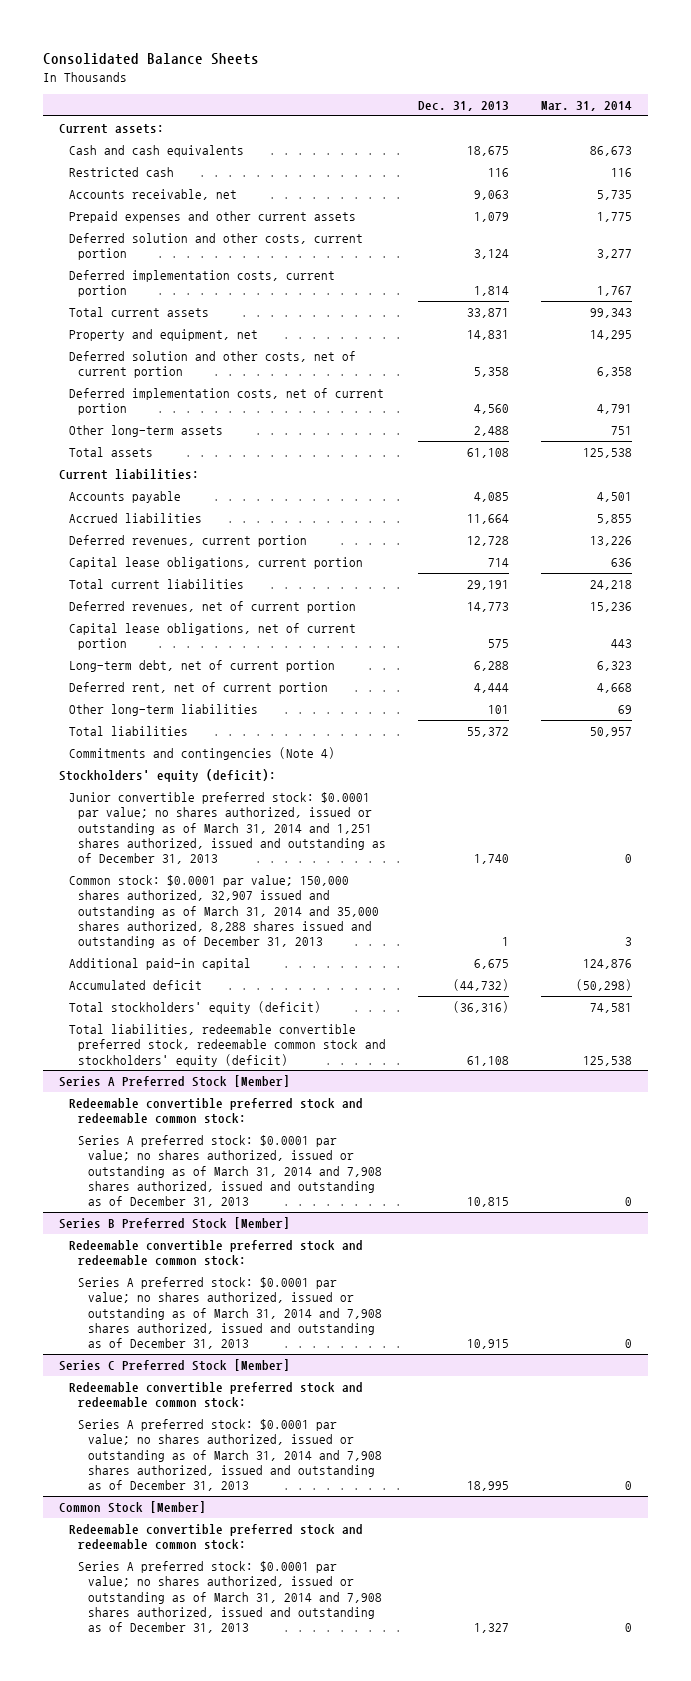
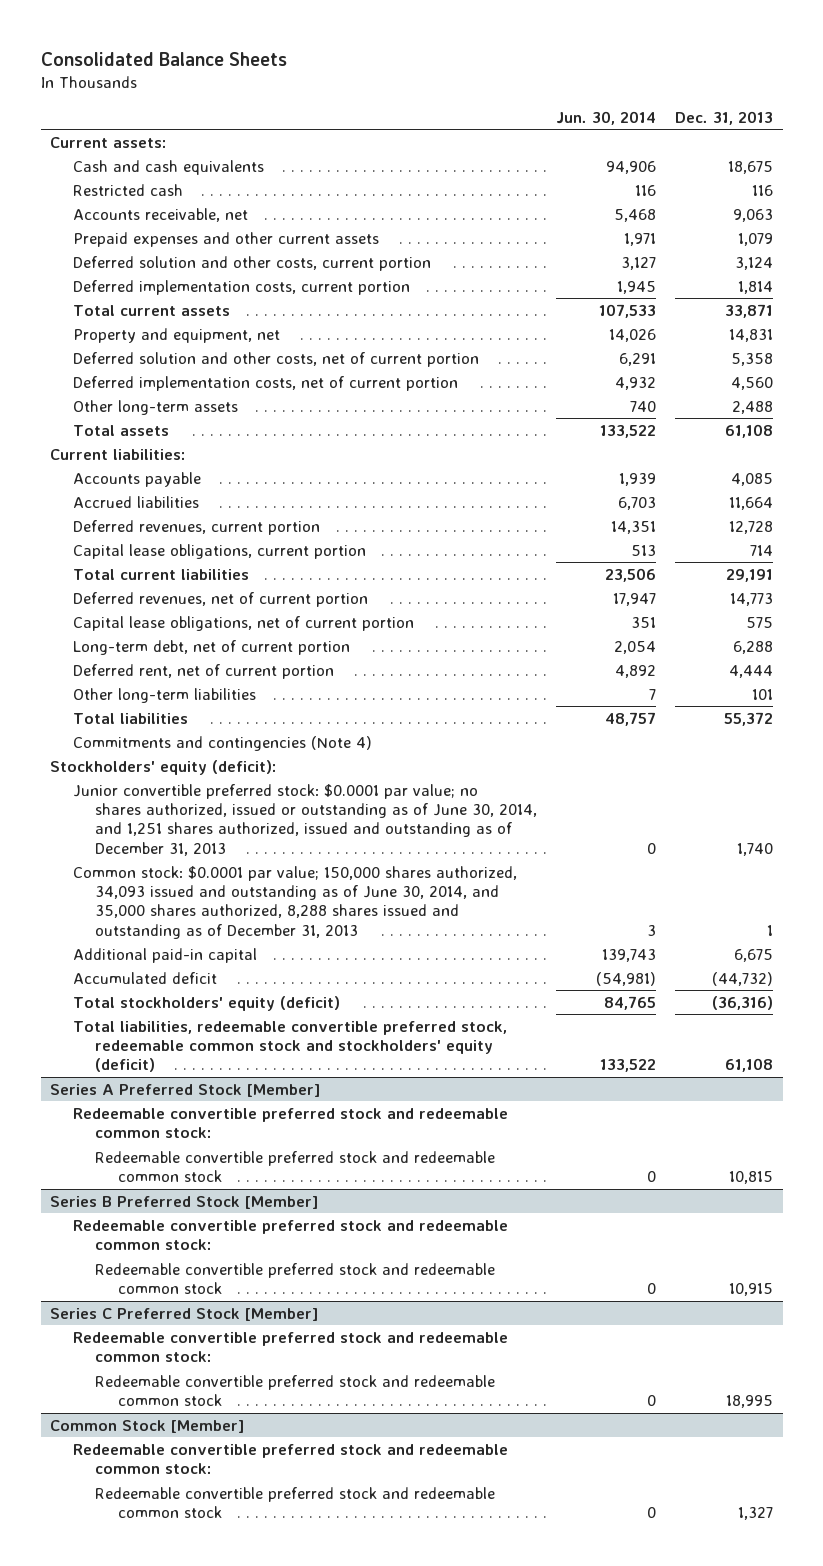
[540,100,632,111] Mar. 31, 2014 -> none
none -> [556,110,657,125] Jun. 30, 2014
[68,792,387,865] Junior convertible preferred stock: $0.0001 par value; no shares authorized, issued or outstanding as of March 31, 2014 and 1,251 shares authorized, issued and outstanding as of December 31, 2013 -> [72,783,538,856] Junior convertible preferred stock: $0.0001 par value; no shares authorized, issued or outstanding as of June 30, 2014, and 1,251 shares authorized, issued and outstanding as of December 31, 2013
[68,875,380,949] Common stock: $0.0001 par value; 150,000 shares authorized, 32,907 issued and outstanding as of March 31, 2014 and 35,000 shares authorized, 8,288 shares issued and outstanding as of December 31, 2013 -> [72,865,517,939] Common stock: $0.0001 par value; 150,000 shares authorized, 34,093 issued and outstanding as of June 30, 2014, and 35,000 shares authorized, 8,288 shares issued and outstanding as of December 31, 2013
[78,1135,382,1208] Series A preferred stock: $0.0001 par value; no shares authorized, issued or outstanding as of March 31, 2014 and 7,908 shares authorized, issued and outstanding as of December 31, 2013 -> [95,1150,496,1183] Redeemable convertible preferred stock and redeemable common stock
[78,1277,382,1350] Series A preferred stock: $0.0001 par value; no shares authorized, issued or outstanding as of March 31, 2014 and 7,908 shares authorized, issued and outstanding as of December 31, 2013 -> [95,1262,496,1295] Redeemable convertible preferred stock and redeemable common stock
[78,1419,382,1492] Series A preferred stock: $0.0001 par value; no shares authorized, issued or outstanding as of March 31, 2014 and 7,908 shares authorized, issued and outstanding as of December 31, 2013 -> [95,1374,496,1407] Redeemable convertible preferred stock and redeemable common stock
[78,1561,382,1634] Series A preferred stock: $0.0001 par value; no shares authorized, issued or outstanding as of March 31, 2014 and 7,908 shares authorized, issued and outstanding as of December 31, 2013 -> [95,1486,496,1519] Redeemable convertible preferred stock and redeemable common stock

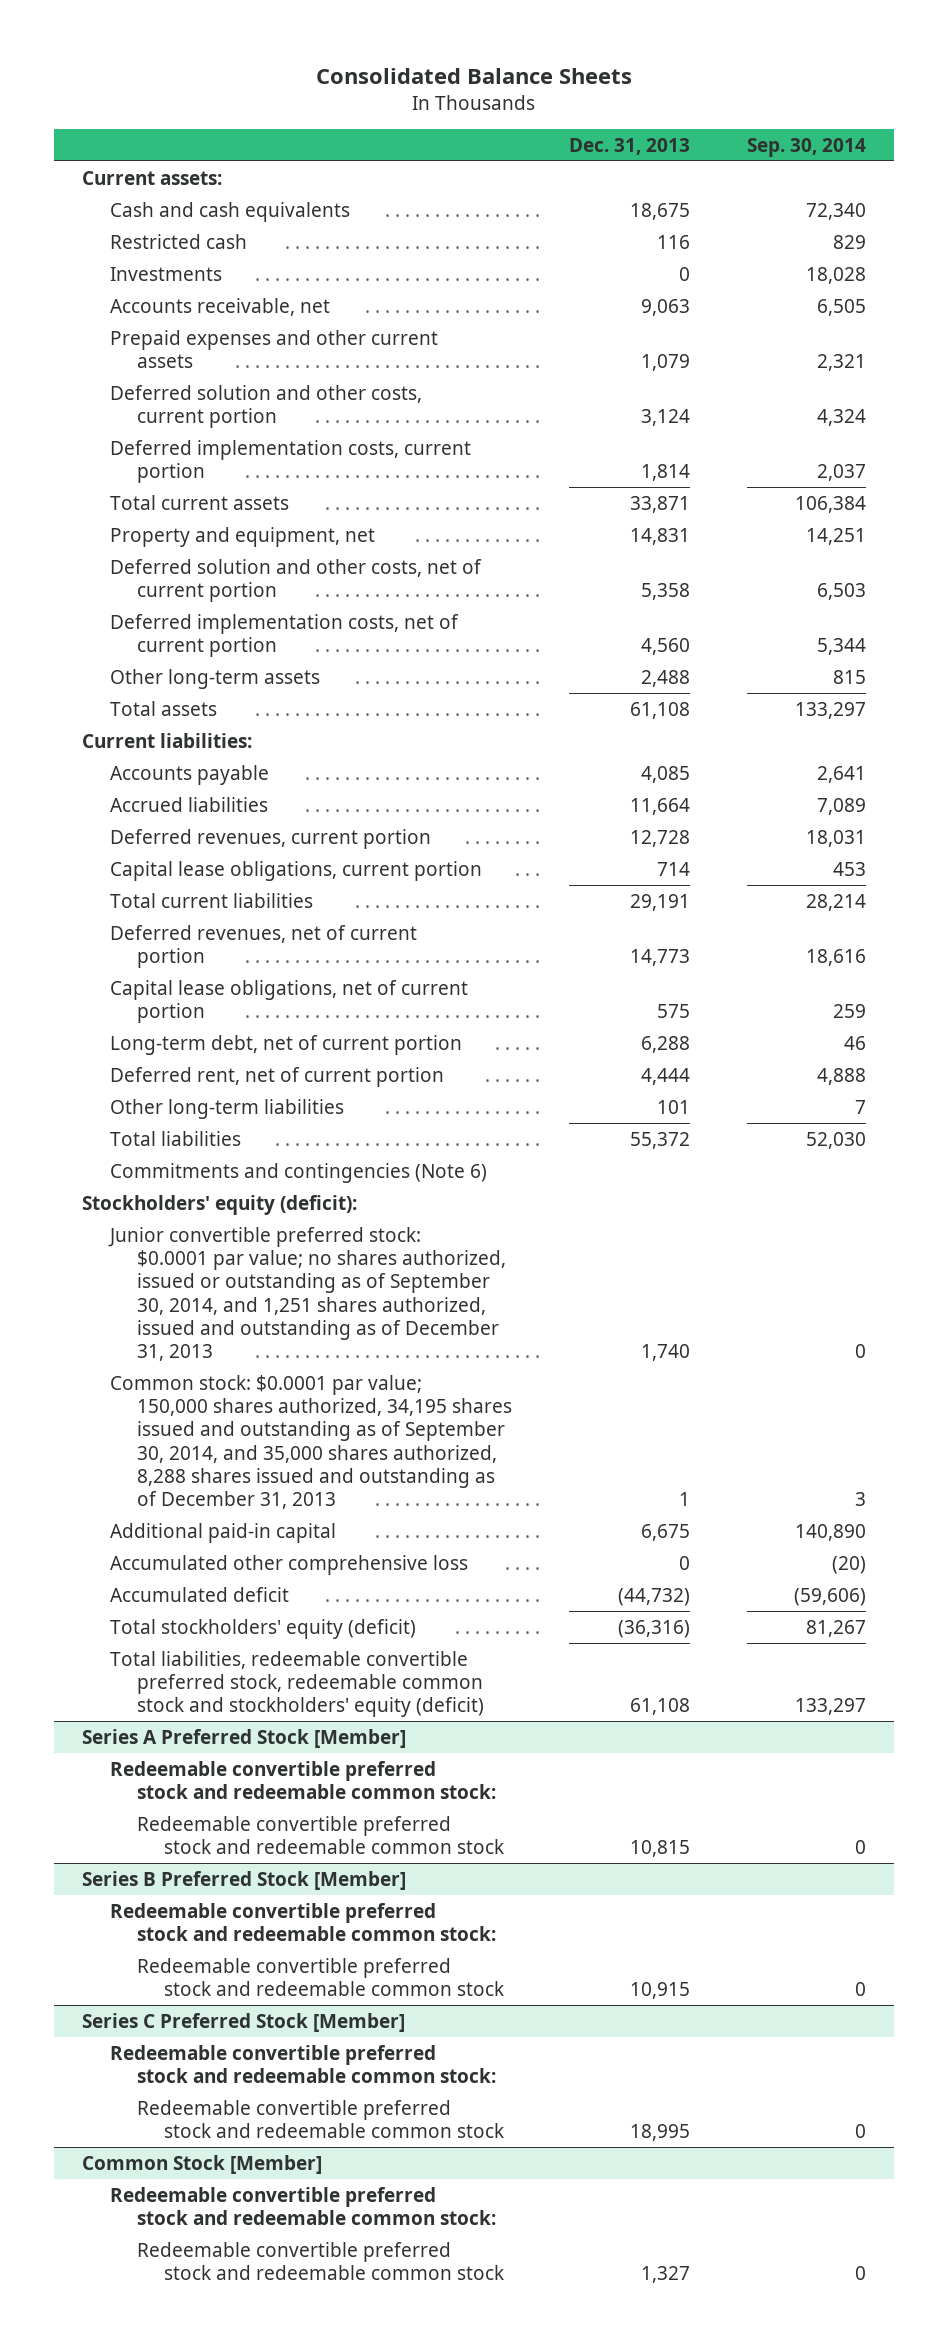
[556,110,657,125] Jun. 30, 2014 -> none
none -> [746,137,866,157] Sep. 30, 2014
none -> [109,266,222,281] Investments
[72,735,372,751] Commitments and contingencies (Note 4) -> [109,1162,487,1183] Commitments and contingencies (Note 6)
[72,783,538,856] Junior convertible preferred stock: $0.0001 par value; no shares authorized, issued or outstanding as of June 30, 2014, and 1,251 shares authorized, issued and outstanding as of December 31, 2013 -> [107,1226,506,1362] Junior convertible preferred stock: $0.0001 par value; no shares authorized, issued or outstanding as of September 30, 2014, and 1,251 shares authorized, issued and outstanding as of December 31, 2013
[72,865,517,939] Common stock: $0.0001 par value; 150,000 shares authorized, 34,093 issued and outstanding as of June 30, 2014, and 35,000 shares authorized, 8,288 shares issued and outstanding as of December 31, 2013 -> [109,1374,512,1510] Common stock: $0.0001 par value; 150,000 shares authorized, 34,195 shares issued and outstanding as of September 30, 2014, and 35,000 shares authorized, 8,288 shares issued and outstanding as of December 31, 2013
none -> [109,1554,468,1575] Accumulated other comprehensive loss

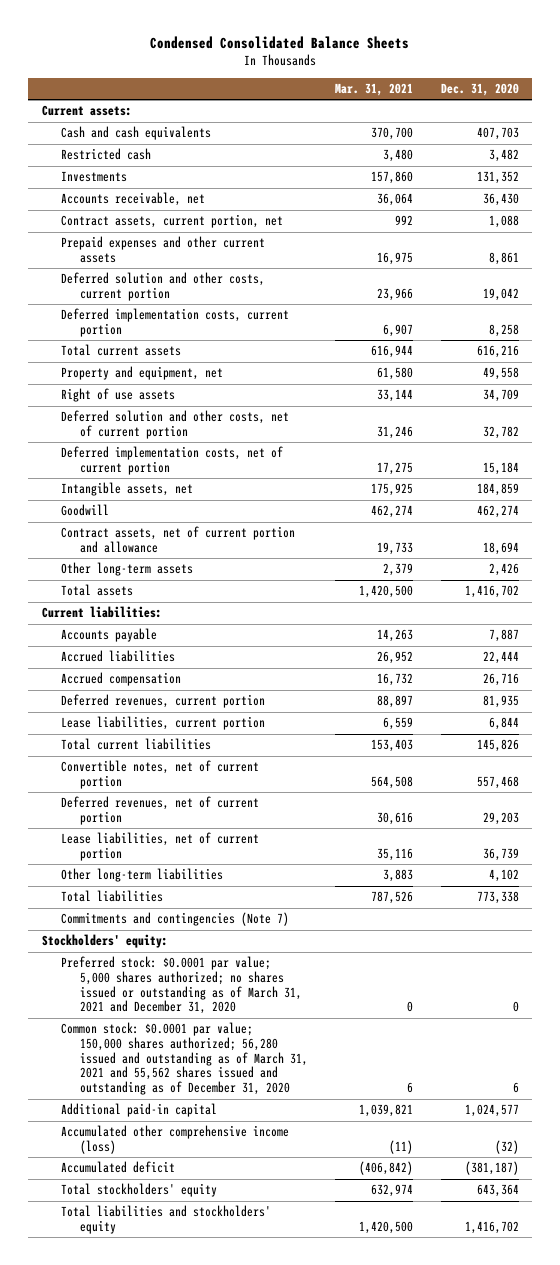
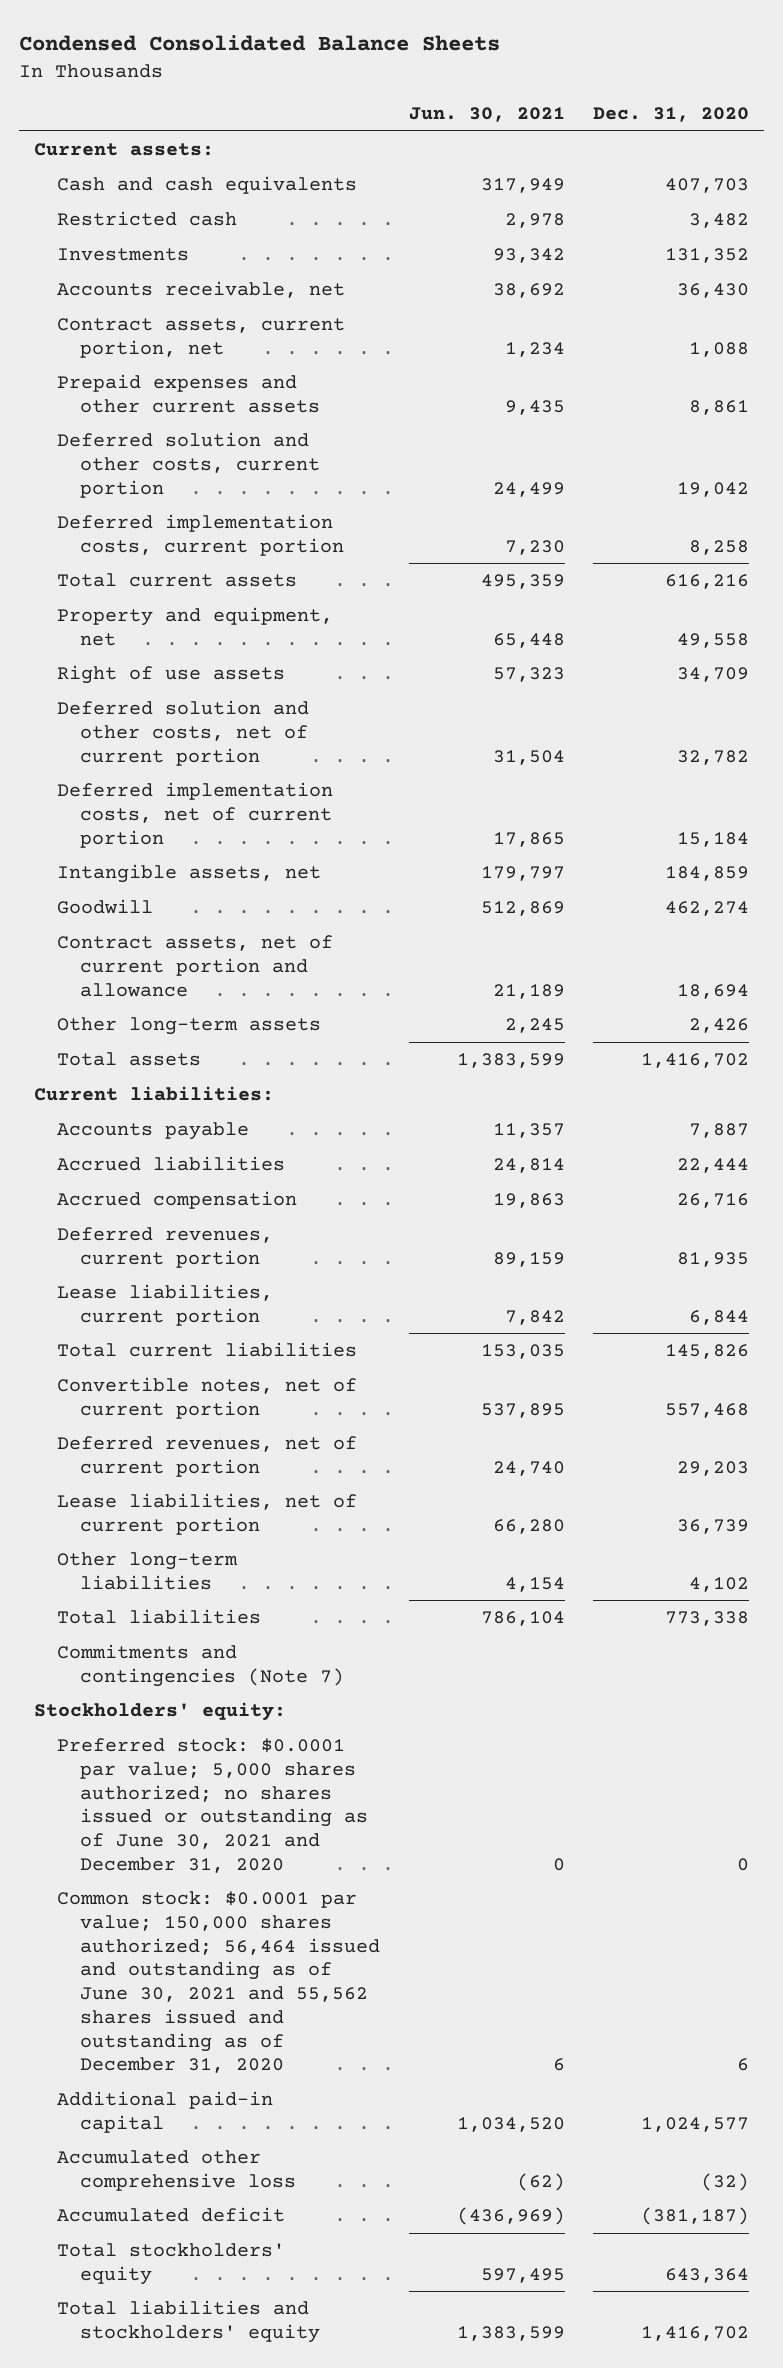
[335,83,414,97] Mar. 31, 2021 -> none
none -> [408,107,565,123] Jun. 30, 2021
[60,956,303,1015] Preferred stock: $0.0001 par value; 5,000 shares authorized; no shares issued or outstanding as of March 31, 2021 and December 31, 2020 -> [56,1738,369,1873] Preferred stock: $0.0001 par value; 5,000 shares authorized; no shares issued or outstanding as of June 30, 2021 and December 31, 2020
[60,1022,309,1096] Common stock: $0.0001 par value; 150,000 shares authorized; 56,280 issued and outstanding as of March 31, 2021 and 55,562 shares issued and outstanding as of December 31, 2020 -> [56,1891,381,2074] Common stock: $0.0001 par value; 150,000 shares authorized; 56,464 issued and outstanding as of June 30, 2021 and 55,562 shares issued and outstanding as of December 31, 2020
[60,1125,289,1155] Accumulated other comprehensive income (loss) -> [56,2150,297,2191] Accumulated other comprehensive loss

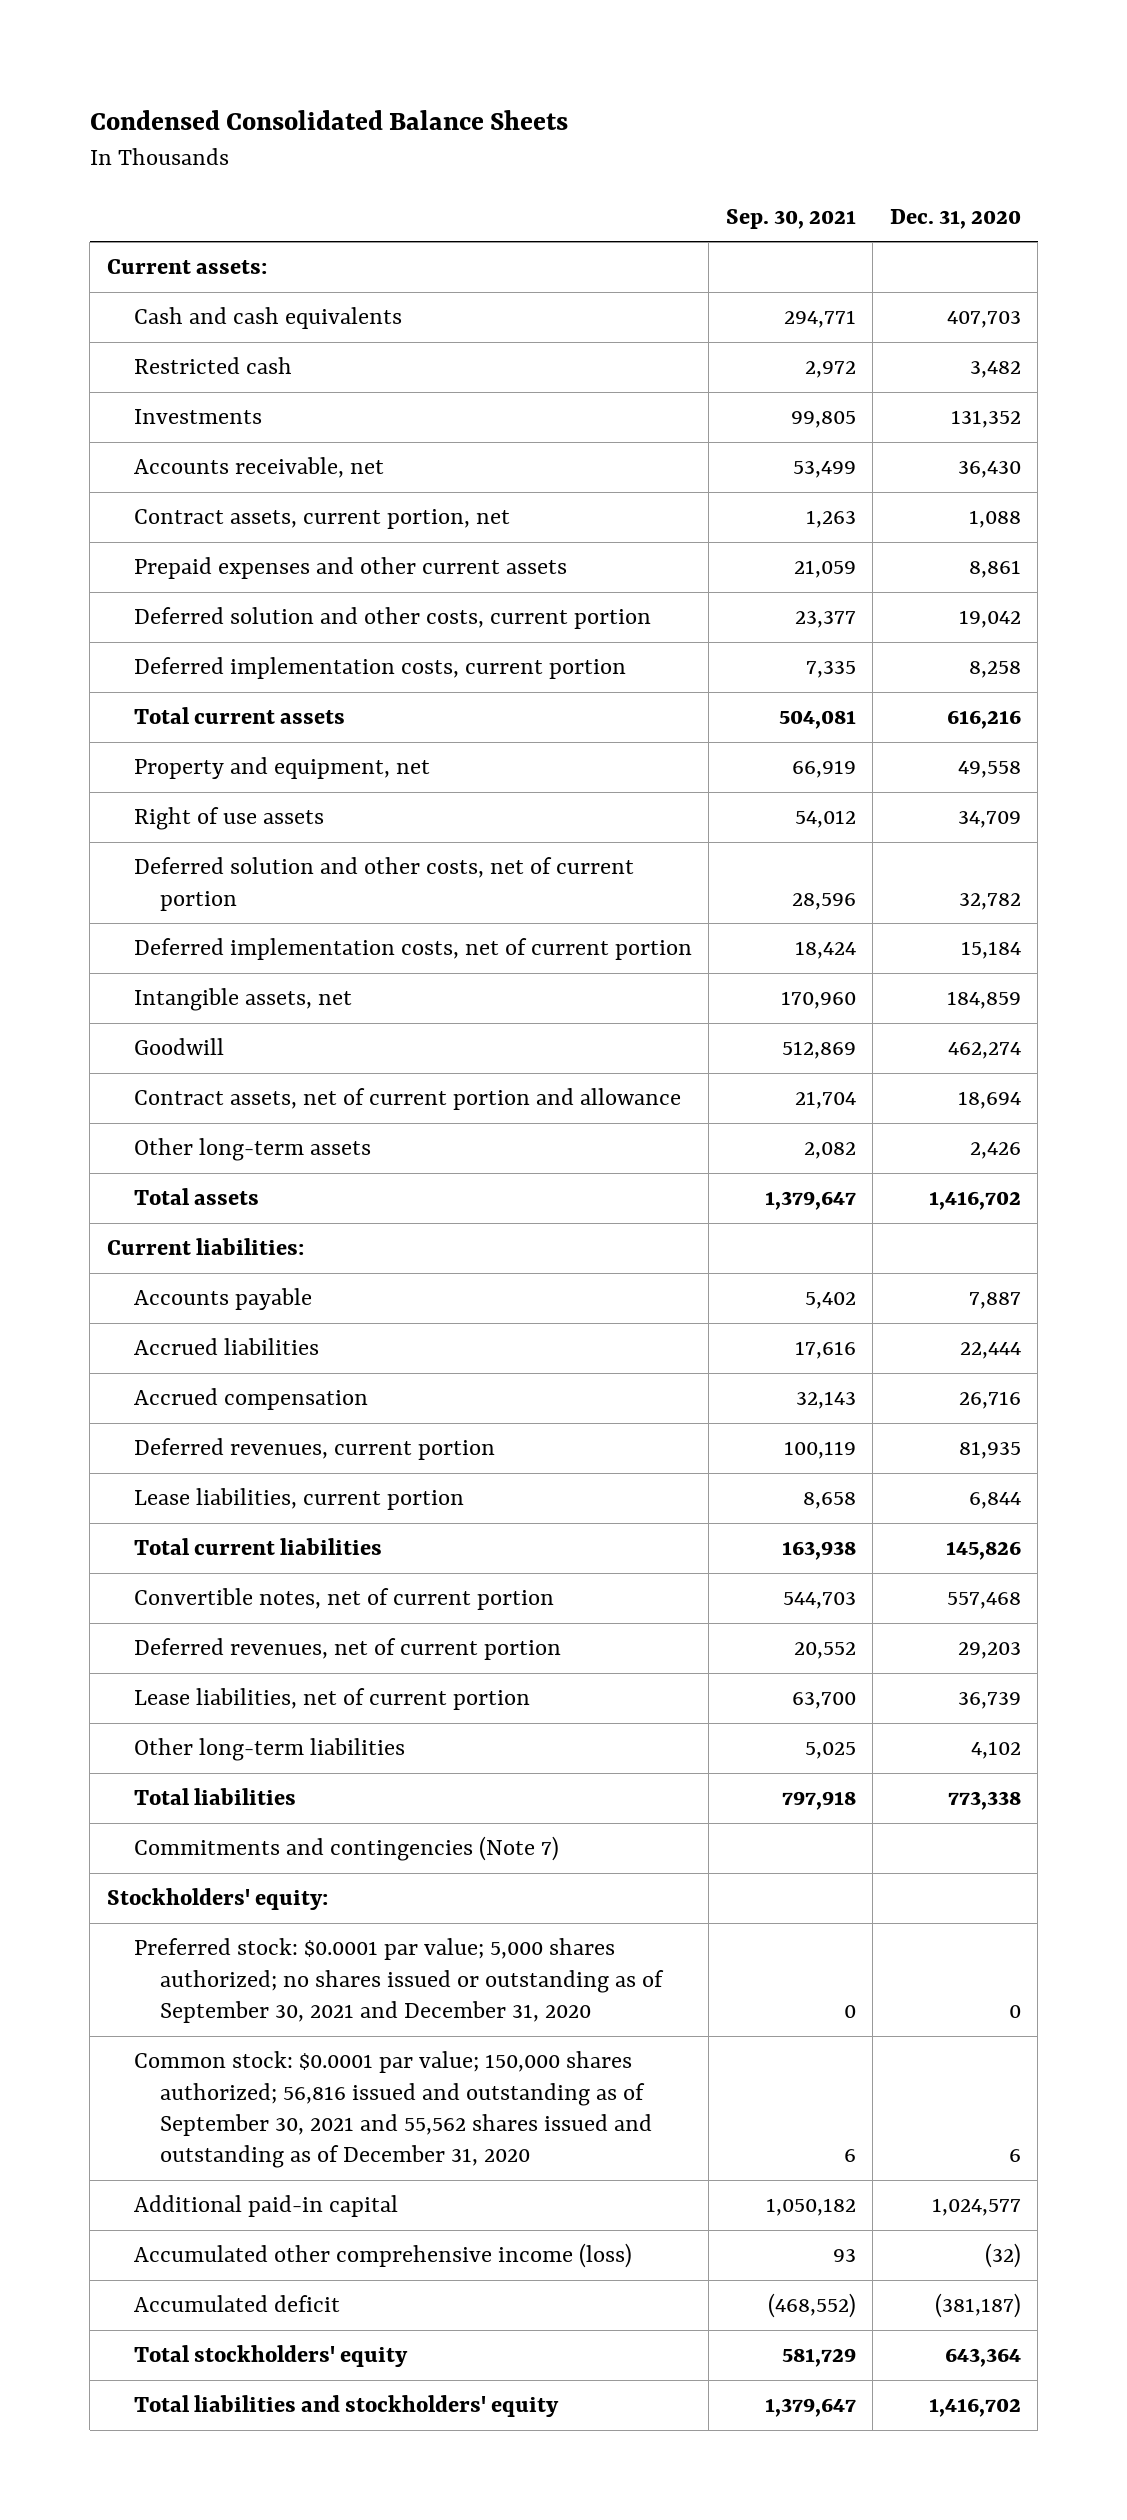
[408,107,565,123] Jun. 30, 2021 -> none
none -> [725,208,856,229] Sep. 30, 2021
[56,1738,369,1873] Preferred stock: $0.0001 par value; 5,000 shares authorized; no shares issued or outstanding as of June 30, 2021 and December 31, 2020 -> [133,1938,665,2024] Preferred stock: $0.0001 par value; 5,000 shares authorized; no shares issued or outstanding as of September 30, 2021 and December 31, 2020
[56,1891,381,2074] Common stock: $0.0001 par value; 150,000 shares authorized; 56,464 issued and outstanding as of June 30, 2021 and 55,562 shares issued and outstanding as of December 31, 2020 -> [133,2051,653,2169] Common stock: $0.0001 par value; 150,000 shares authorized; 56,816 issued and outstanding as of September 30, 2021 and 55,562 shares issued and outstanding as of December 31, 2020
[56,2150,297,2191] Accumulated other comprehensive loss -> [133,2243,632,2269] Accumulated other comprehensive income (loss)

